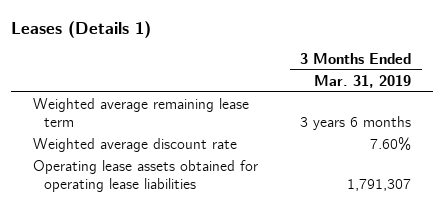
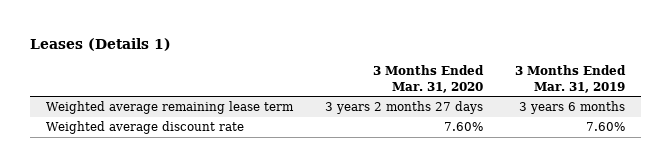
none -> [372,65,484,94] 3 Months Ended Mar. 31, 2020
[32,159,258,192] Operating lease assets obtained for operating lease liabilities -> none

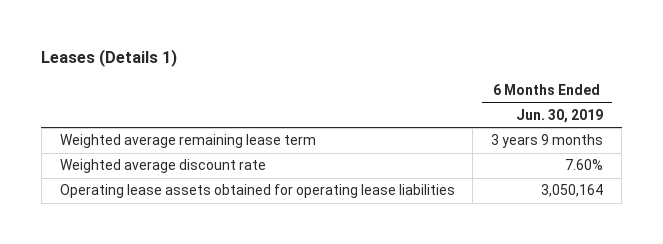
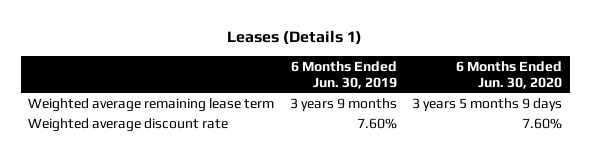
none -> [455,60,562,89] 6 Months Ended Jun. 30, 2020
[59,184,455,199] Operating lease assets obtained for operating lease liabilities -> none

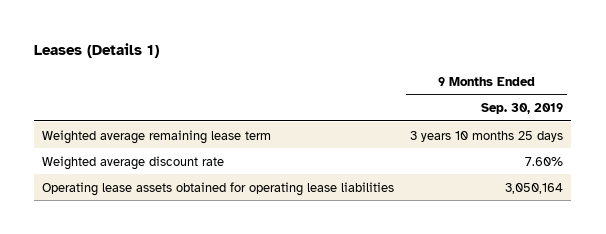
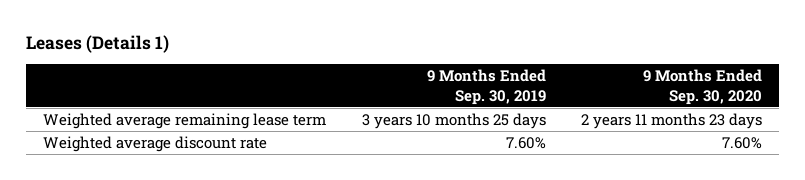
none -> [642,69,762,105] 9 Months Ended Sep. 30, 2020
[42,181,395,196] Operating lease assets obtained for operating lease liabilities -> none

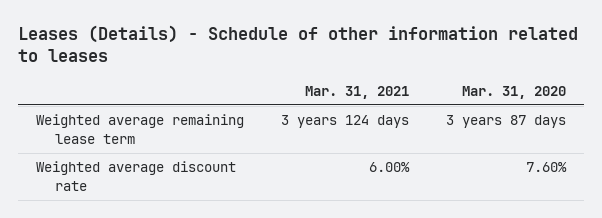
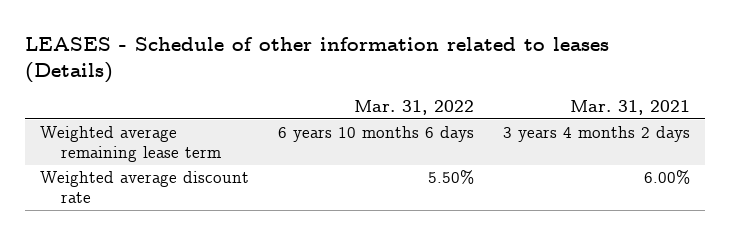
[17,24,578,63] Leases (Details) - Schedule of other information related to leases -> [25,37,610,84] LEASES - Schedule of other information related to leases (Details)
[461,85,566,99] Mar. 31, 2020 -> none
none -> [354,100,475,116] Mar. 31, 2022
[281,115,410,129] 3 years 124 days -> [503,126,691,143] 3 years 4 months 2 days

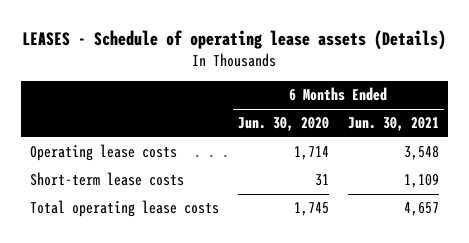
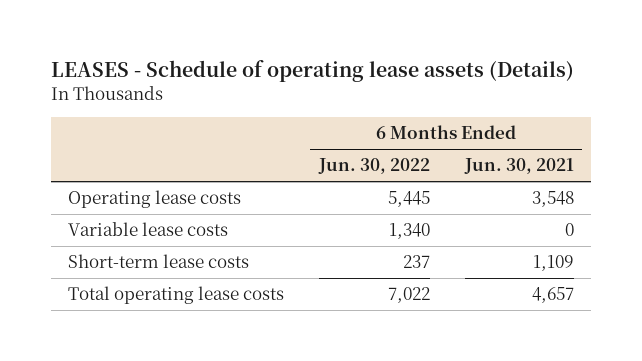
[237,117,329,132] Jun. 30, 2020 -> none
none -> [317,158,430,175] Jun. 30, 2022
none -> [68,222,229,237] Variable lease costs

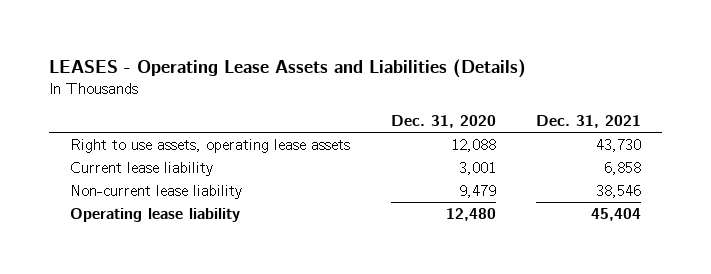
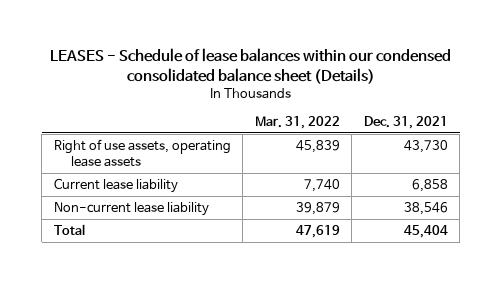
[49,58,527,78] LEASES - Operating Lease Assets and Liabilities (Details) -> [49,48,451,84] LEASES - Schedule of lease balances within our condensed consolidated balance sheet (Details)
[390,115,496,129] Dec. 31, 2020 -> none
none -> [254,116,340,130] Mar. 31, 2022
[69,138,350,153] Right to use assets, operating lease assets -> [53,138,231,167] Right of use assets, operating lease assets
[69,207,240,222] Operating lease liability -> [53,223,85,235] Total

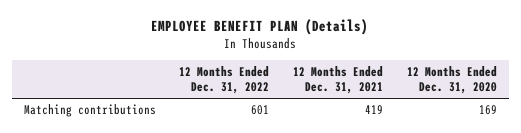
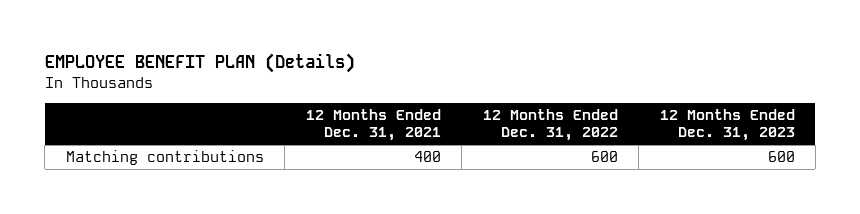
[406,65,497,95] 12 Months Ended Dec. 31, 2020 -> none
none -> [659,108,795,142] 12 Months Ended Dec. 31, 2023
[251,105,270,116] 601 -> [590,151,618,163] 600
[365,105,384,115] 419 -> [413,151,441,163] 400

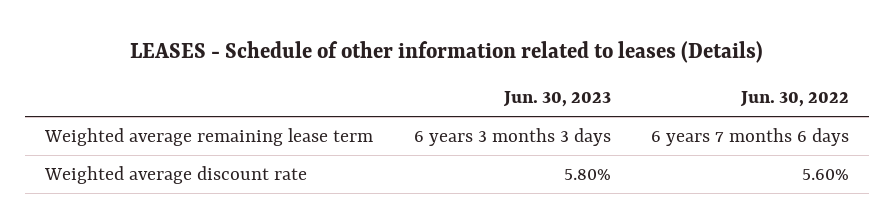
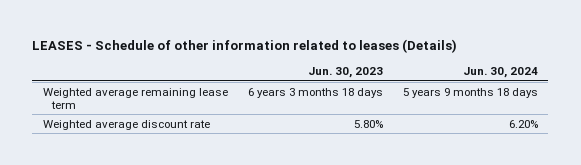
[739,91,849,108] Jun. 30, 2022 -> none
none -> [463,67,539,79] Jun. 30, 2024
[413,127,611,146] 6 years 3 months 3 days -> [247,87,383,98] 6 years 3 months 18 days

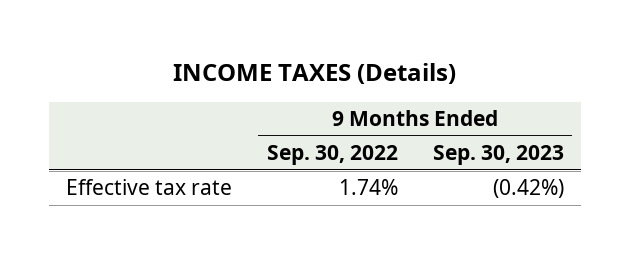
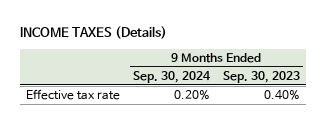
[266,145,398,166] Sep. 30, 2022 -> none
none -> [132,70,211,83] Sep. 30, 2024
[492,179,564,199] (0.42%) -> [263,90,300,101] 0.40%

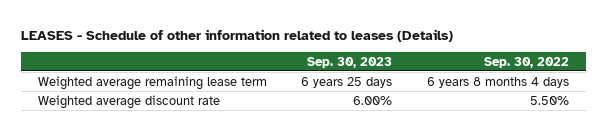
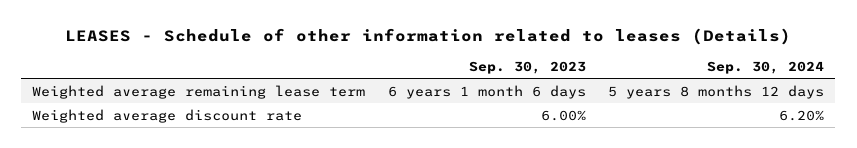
[483,56,569,68] Sep. 30, 2022 -> none
none -> [707,60,825,74] Sep. 30, 2024
[301,76,393,88] 6 years 25 days -> [387,84,586,99] 6 years 1 month 6 days

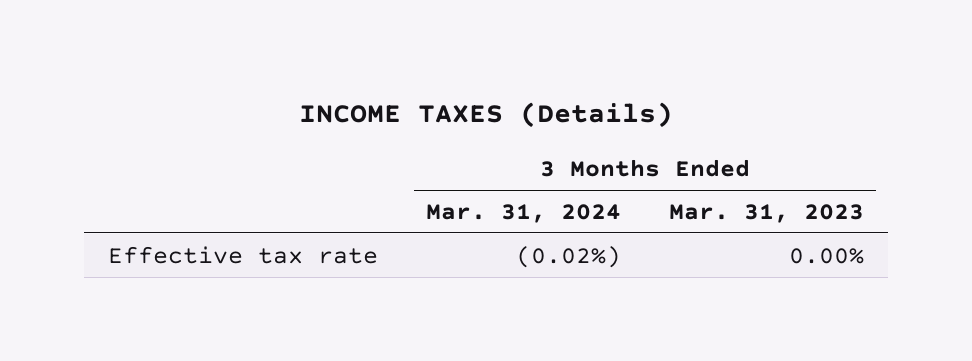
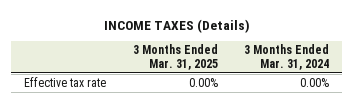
[668,203,864,223] Mar. 31, 2023 -> none
none -> [132,44,218,71] 3 Months Ended Mar. 31, 2025
[515,245,621,268] (0.02%) -> [299,78,329,88] 0.00%

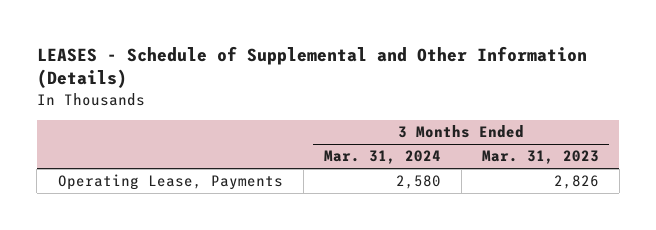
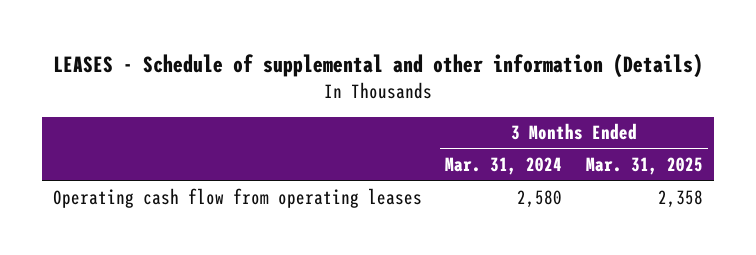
[36,45,587,89] LEASES - Schedule of Supplemental and Other Information (Details) -> [52,53,703,78] LEASES - Schedule of supplemental and other information (Details)
[481,150,599,165] Mar. 31, 2023 -> none
none -> [585,157,703,176] Mar. 31, 2025
[57,174,283,191] Operating Lease, Payments -> [53,187,423,208] Operating cash flow from operating leases

